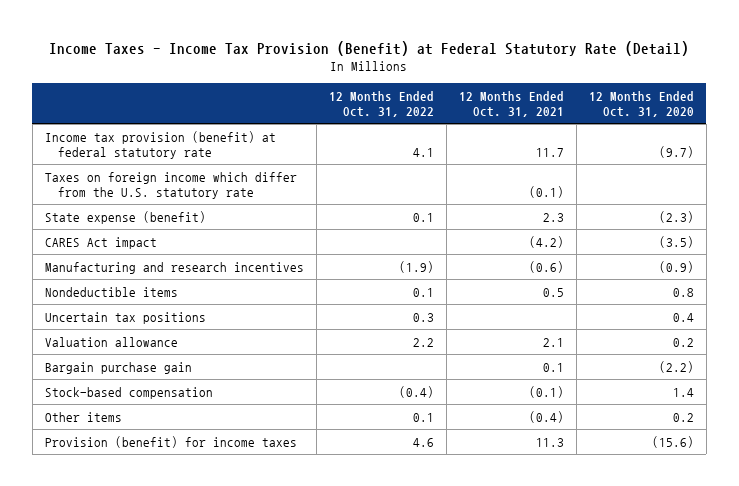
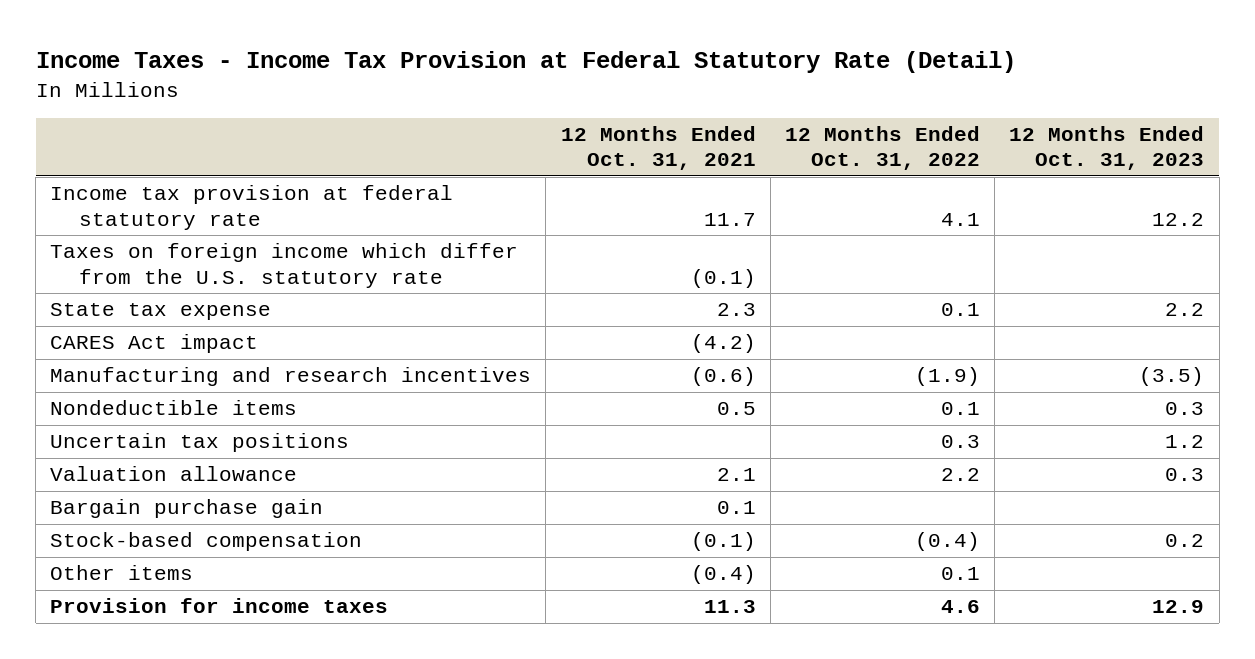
[49,40,690,56] Income Taxes - Income Tax Provision (Benefit) at Federal Statutory Rate (Detail) -> [35,51,1016,74] Income Taxes - Income Tax Provision at Federal Statutory Rate (Detail)
[588,90,694,117] 12 Months Ended Oct. 31, 2020 -> none
none -> [1009,126,1205,171] 12 Months Ended Oct. 31, 2023
[44,130,276,159] Income tax provision (benefit) at federal statutory rate -> [50,185,454,230] Income tax provision at federal statutory rate
[44,210,206,224] State expense (benefit) -> [50,303,272,321] State tax expense
[44,435,297,448] Provision (benefit) for income taxes -> [50,598,389,614] Provision for income taxes

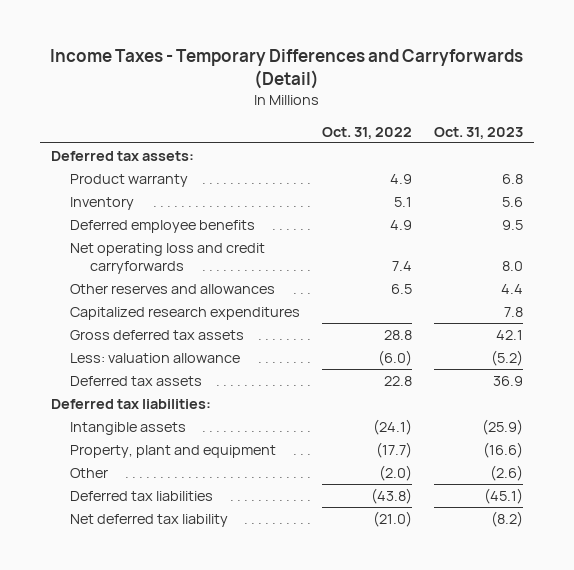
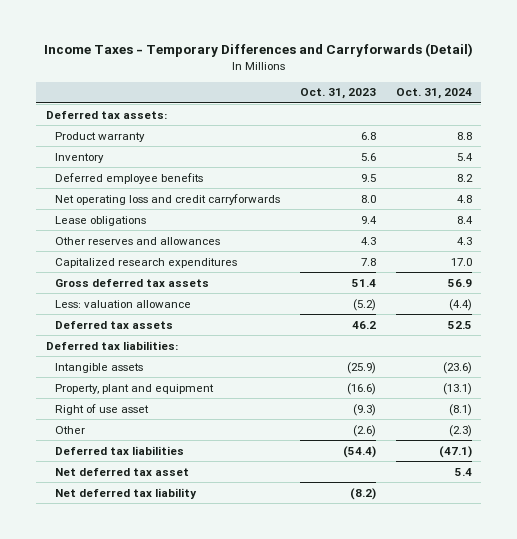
[322,126,413,139] Oct. 31, 2022 -> none
none -> [395,88,472,100] Oct. 31, 2024
none -> [54,215,146,226] Lease obligations
[501,284,524,295] 4.4 -> [360,236,376,245] 4.3
[496,330,524,341] 42.1 -> [351,278,376,287] 51.4
[493,376,524,387] 36.9 -> [351,320,376,329] 46.2
none -> [54,403,149,415] Right of use asset
[484,488,524,505] (45.1) -> [342,445,376,458] (54.4)
none -> [54,467,189,476] Net deferred tax asset

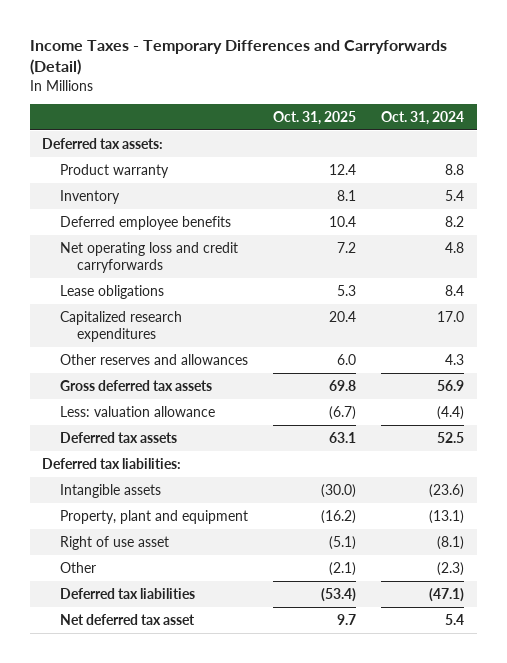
[299,88,376,100] Oct. 31, 2023 -> none
none -> [272,111,356,126] Oct. 31, 2025
[54,236,220,245] Other reserves and allowances -> [59,353,248,365] Other reserves and allowances
[54,487,197,499] Net deferred tax liability -> none

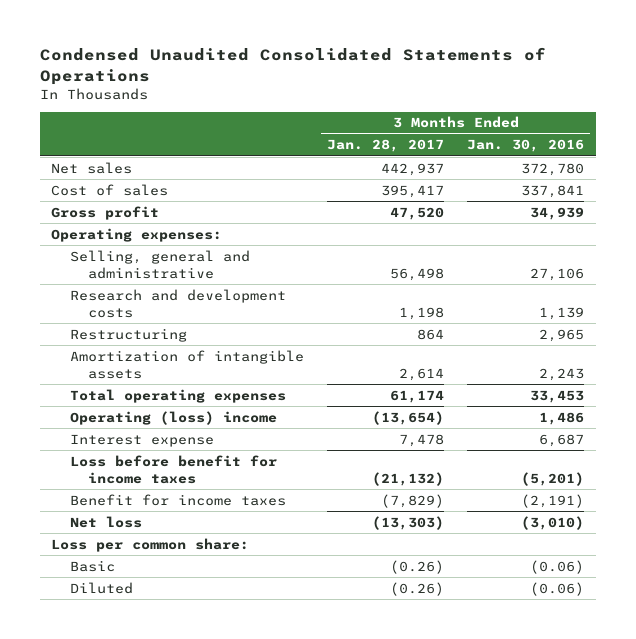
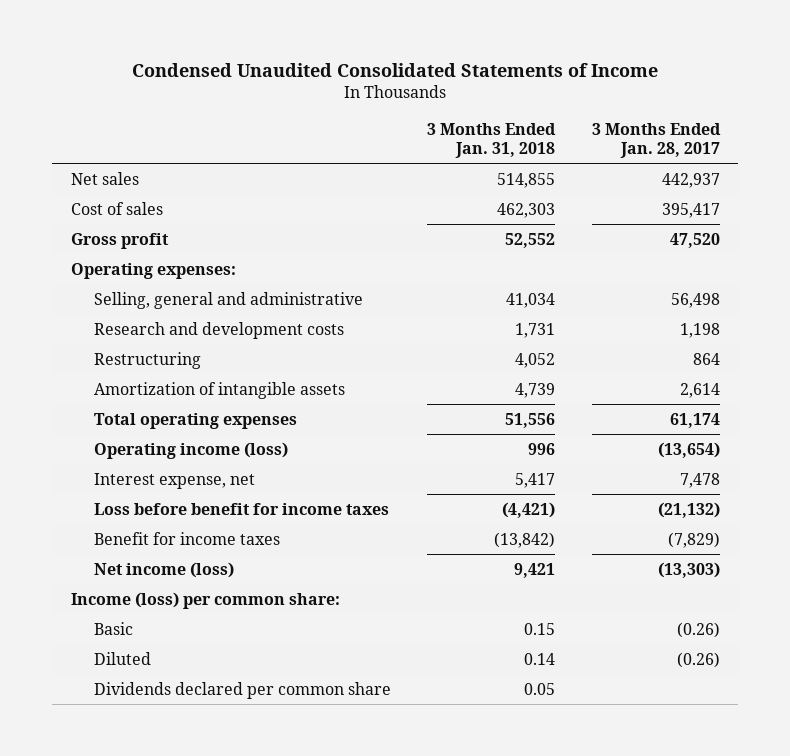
[39,47,546,85] Condensed Unaudited Consolidated Statements of Operations -> [132,62,659,77] Condensed Unaudited Consolidated Statements of Income
[467,139,585,153] Jan. 30, 2016 -> none
none -> [427,122,557,158] 3 Months Ended Jan. 31, 2018
[69,410,277,425] Operating (loss) income -> [93,441,288,459] Operating income (loss)
[69,433,214,447] Interest expense -> [93,472,255,489] Interest expense, net
[69,515,142,528] Net loss -> [93,561,234,578] Net income (loss)
[51,537,250,552] Loss per common share: -> [70,591,340,609] Income (loss) per common share:
none -> [93,681,391,699] Dividends declared per common share

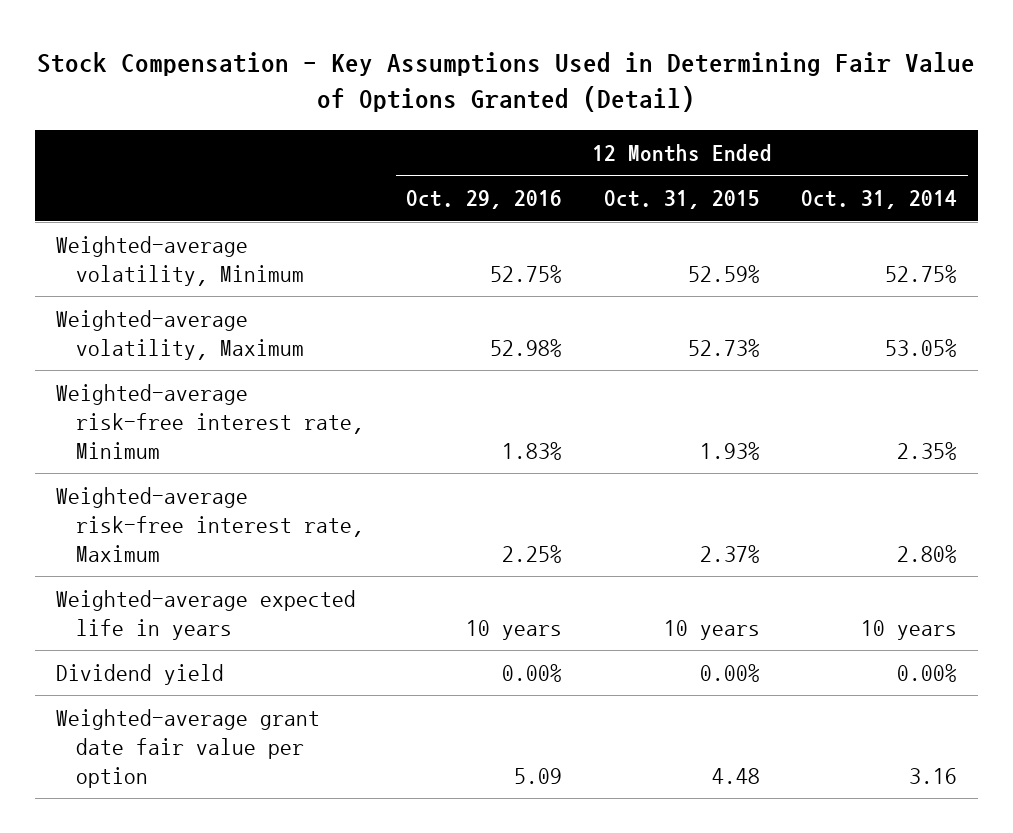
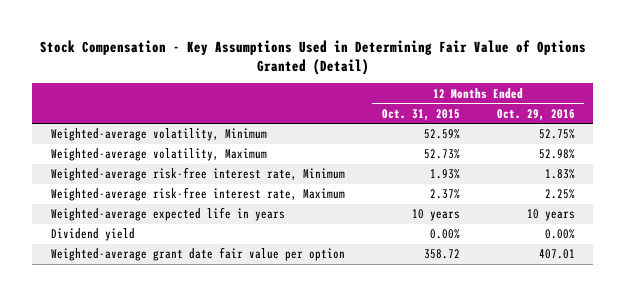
[801,190,958,210] Oct. 31, 2014 -> none
[514,768,563,785] 5.09 -> [538,249,575,260] 407.01
[711,768,760,785] 4.48 -> [423,249,460,260] 358.72

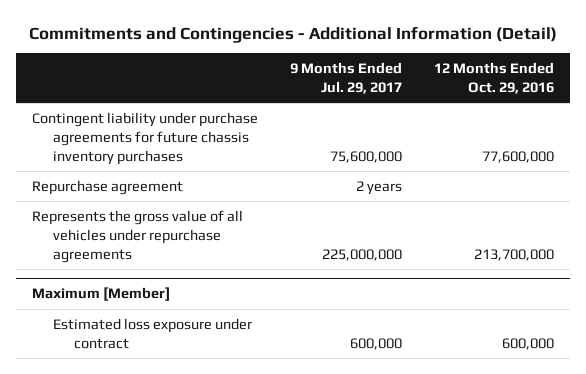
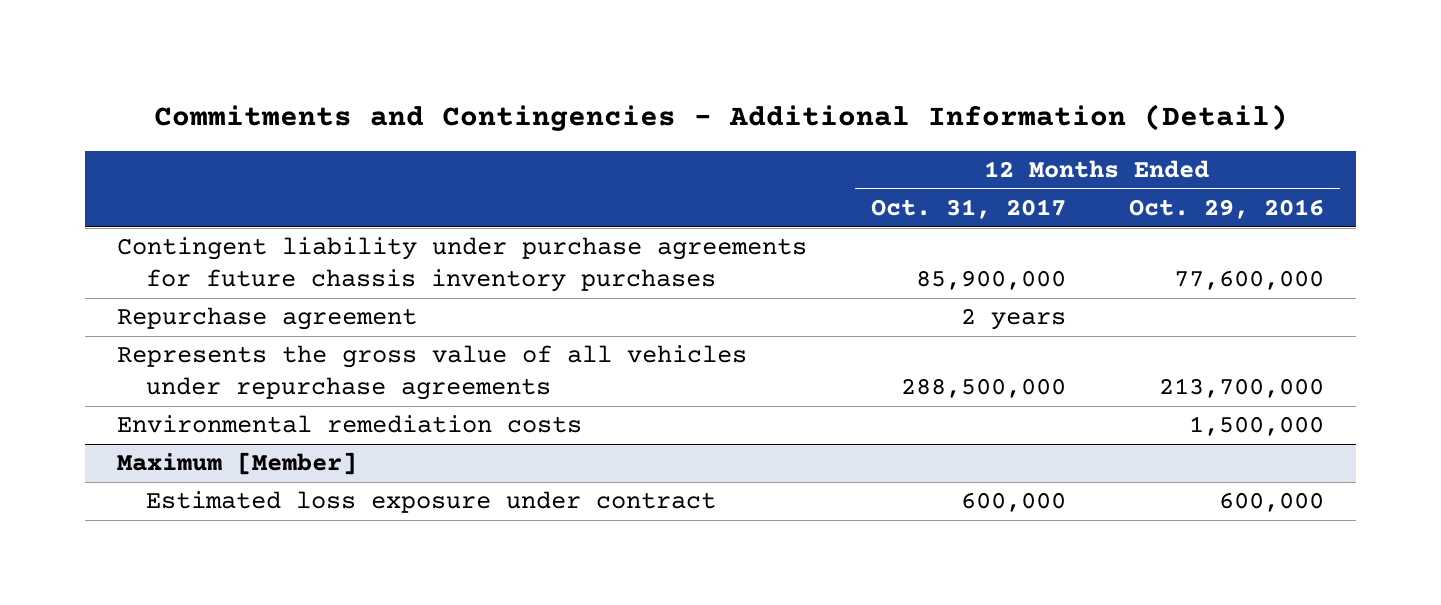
[289,62,402,95] 9 Months Ended Jul. 29, 2017 -> none
none -> [870,199,1066,220] Oct. 31, 2017
none -> [117,415,583,434] Environmental remediation costs

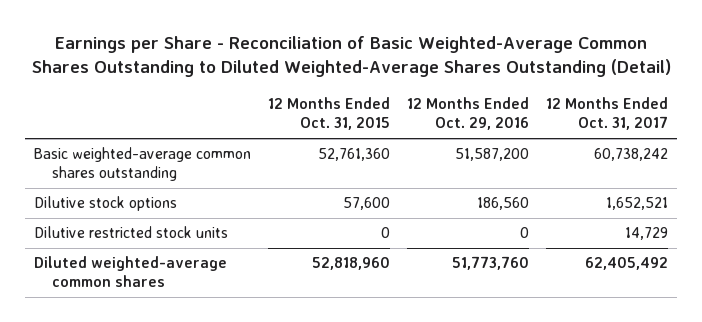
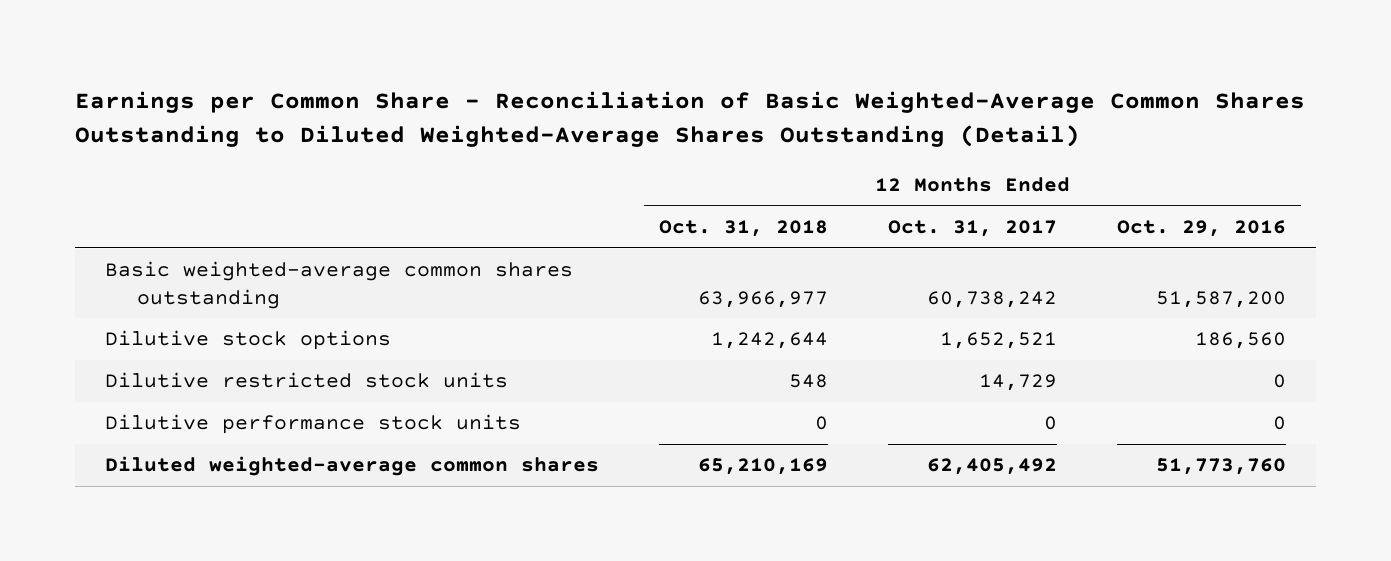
[31,36,671,78] Earnings per Share - Reconciliation of Basic Weighted-Average Common Shares Outstanding to Diluted Weighted-Average Shares Outstanding (Detail) -> [75,91,1306,147] Earnings per Common Share - Reconciliation of Basic Weighted-Average Common Shares Outstanding to Diluted Weighted-Average Shares Outstanding (Detail)
[267,97,390,131] 12 Months Ended Oct. 31, 2015 -> none
none -> [659,219,829,237] Oct. 31, 2018
none -> [105,414,522,435] Dilutive performance stock units

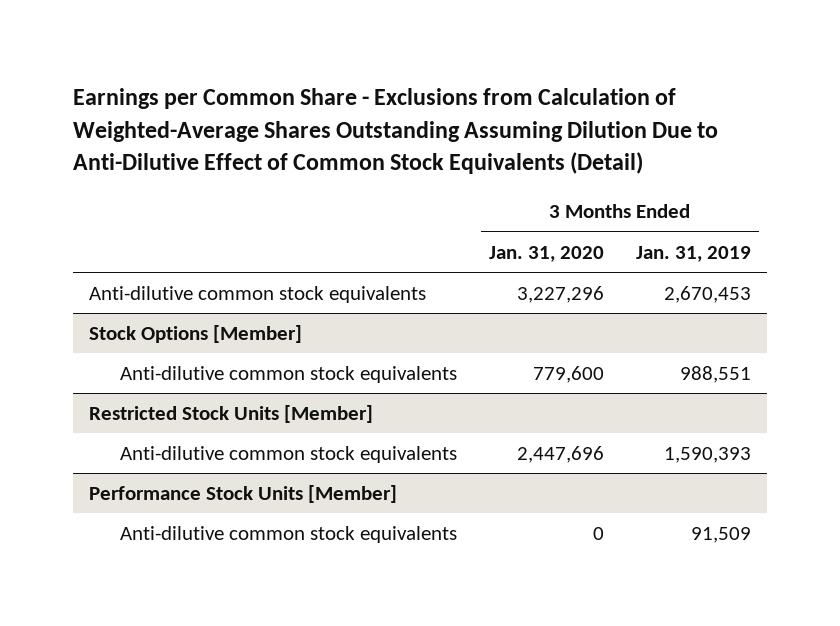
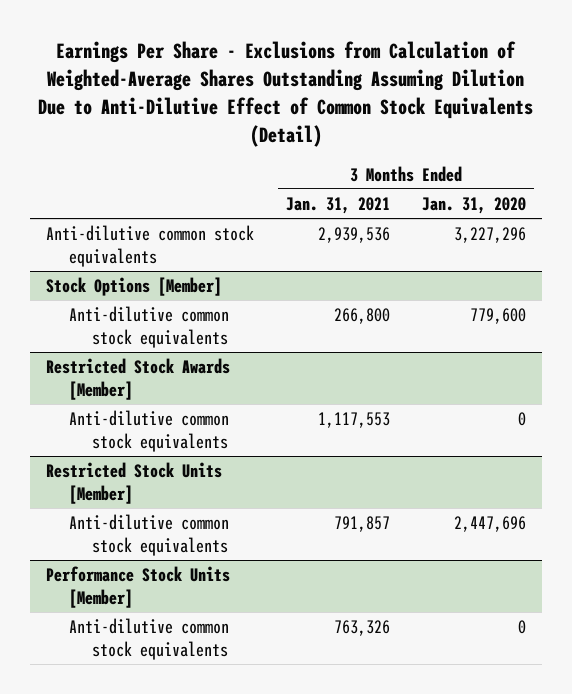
[72,88,718,175] Earnings per Common Share - Exclusions from Calculation of Weighted-Average Shares Outstanding Assuming Dilution Due to Anti-Dilutive Effect of Common Stock Equivalents (Detail) -> [37,41,533,147] Earnings Per Share - Exclusions from Calculation of Weighted-Average Shares Outstanding Assuming Dilution Due to Anti-Dilutive Effect of Common Stock Equivalents (Detail)
[636,245,752,262] Jan. 31, 2019 -> none
none -> [285,196,390,214] Jan. 31, 2021
none -> [46,357,231,400] Restricted Stock Awards [Member]
none -> [69,409,230,452] Anti-dilutive common stock equivalents

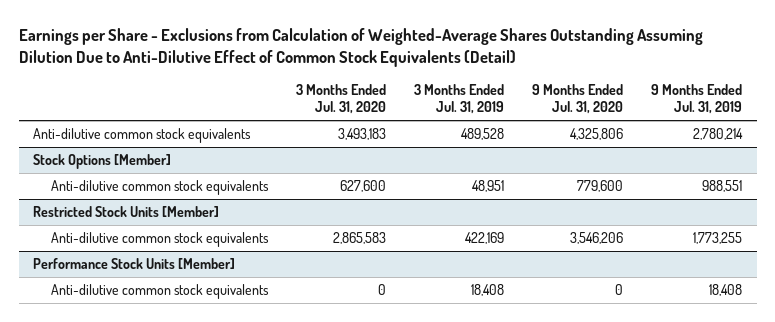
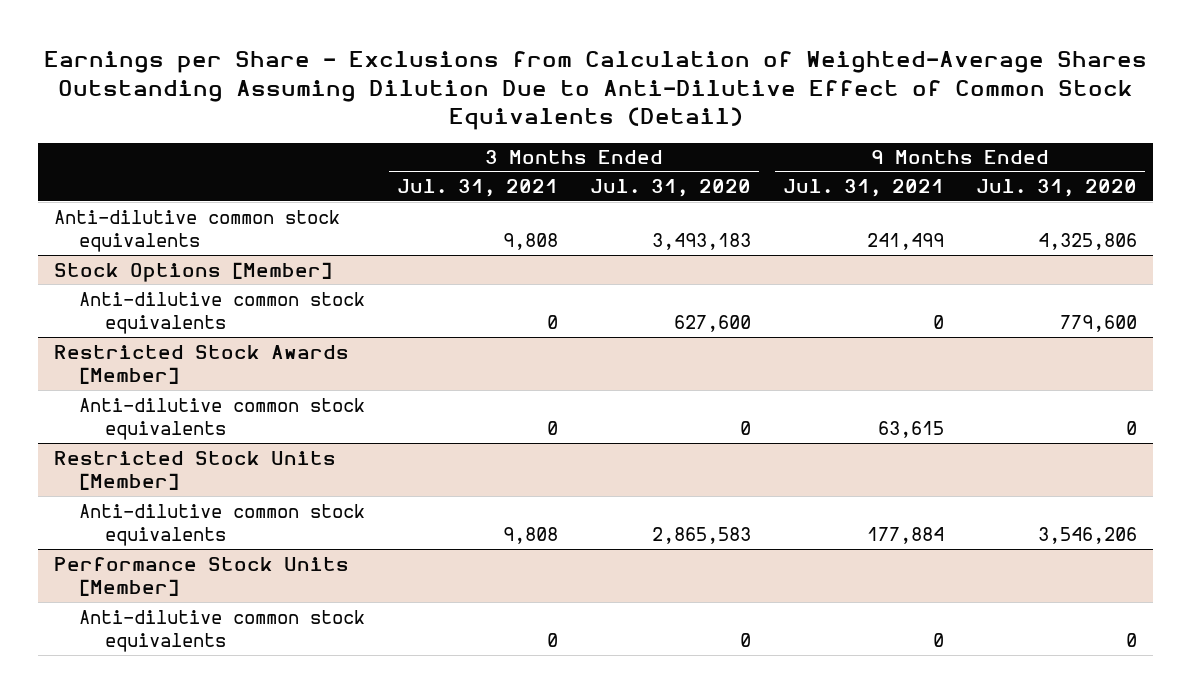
[413,84,504,115] 3 Months Ended Jul. 31, 2019 -> none
[651,84,743,115] 9 Months Ended Jul. 31, 2019 -> none
none -> [397,179,559,198] Jul. 31, 2021
none -> [783,179,945,198] Jul. 31, 2021
none -> [54,344,350,385] Restricted Stock Awards [Member]
none -> [79,397,366,441] Anti-dilutive common stock equivalents

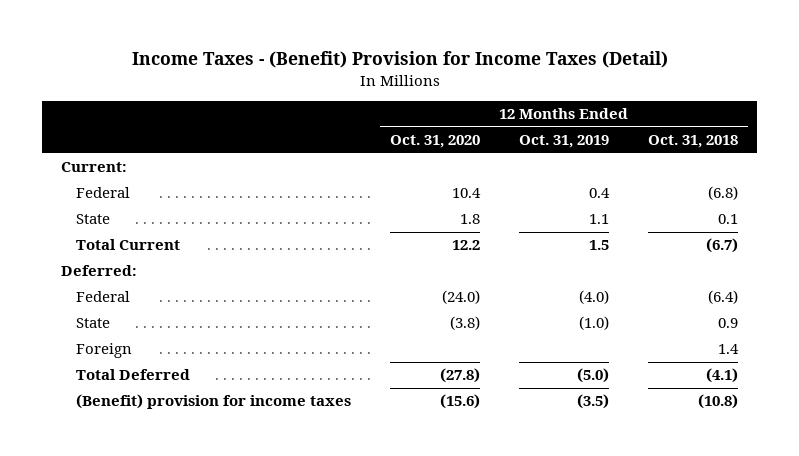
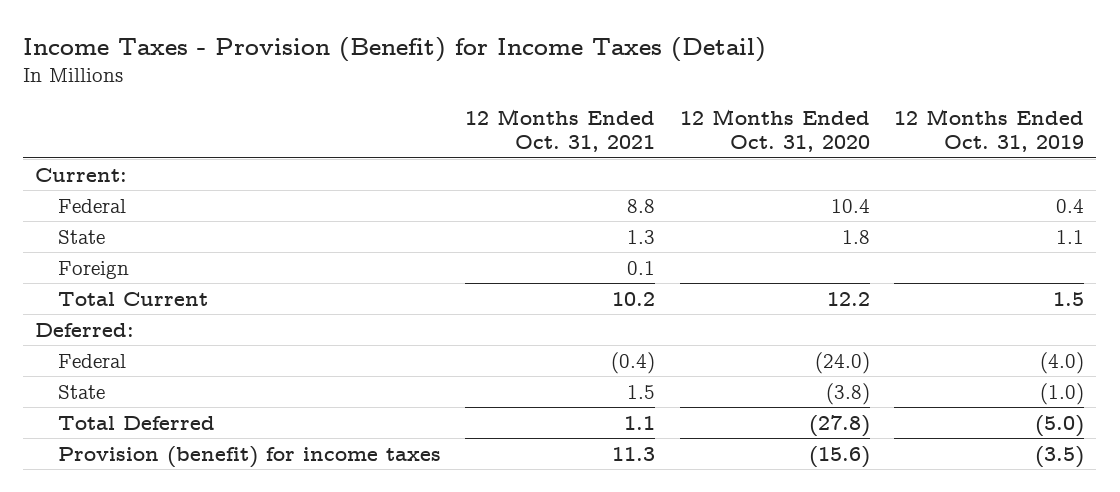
[131,51,668,69] Income Taxes - (Benefit) Provision for Income Taxes (Detail) -> [23,36,767,62] Income Taxes - Provision (Benefit) for Income Taxes (Detail)
[647,135,738,149] Oct. 31, 2018 -> none
none -> [465,109,656,153] 12 Months Ended Oct. 31, 2021
[76,343,133,359] Foreign -> [58,260,130,279] Foreign
[76,394,352,410] (Benefit) provision for income taxes -> [58,445,442,468] Provision (benefit) for income taxes

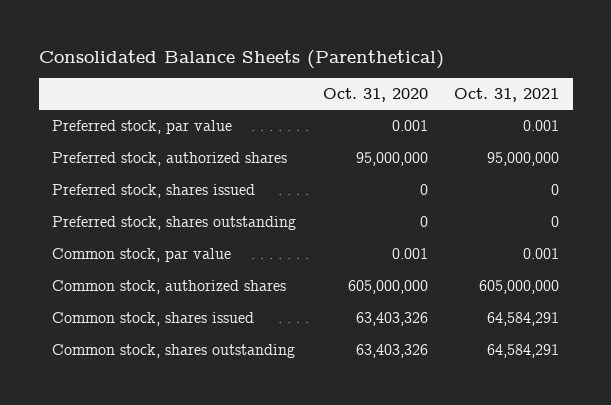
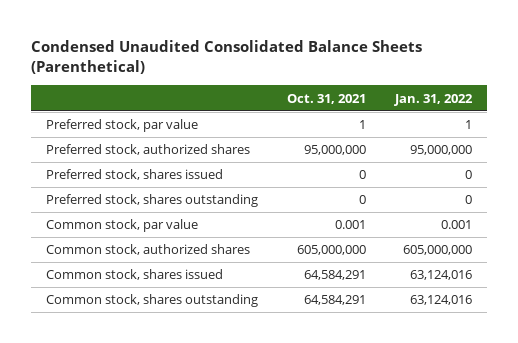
[38,49,444,69] Consolidated Balance Sheets (Parenthetical) -> [31,39,423,75] Condensed Unaudited Consolidated Balance Sheets (Parenthetical)
[322,87,428,102] Oct. 31, 2020 -> none
none -> [394,93,474,106] Jan. 31, 2022
[523,120,560,132] 0.001 -> [358,120,366,130] 1

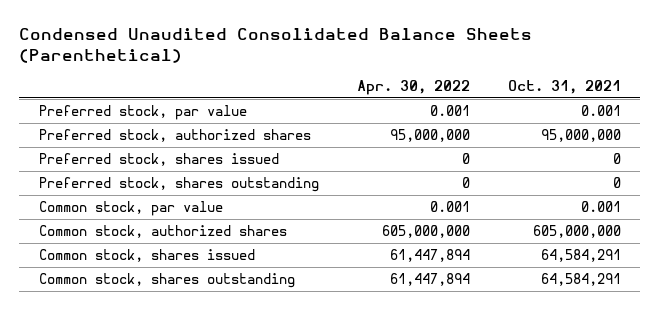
[394,93,474,106] Jan. 31, 2022 -> none
none -> [356,80,470,96] Apr. 30, 2022
[358,120,366,130] 1 -> [581,104,622,116] 0.001

